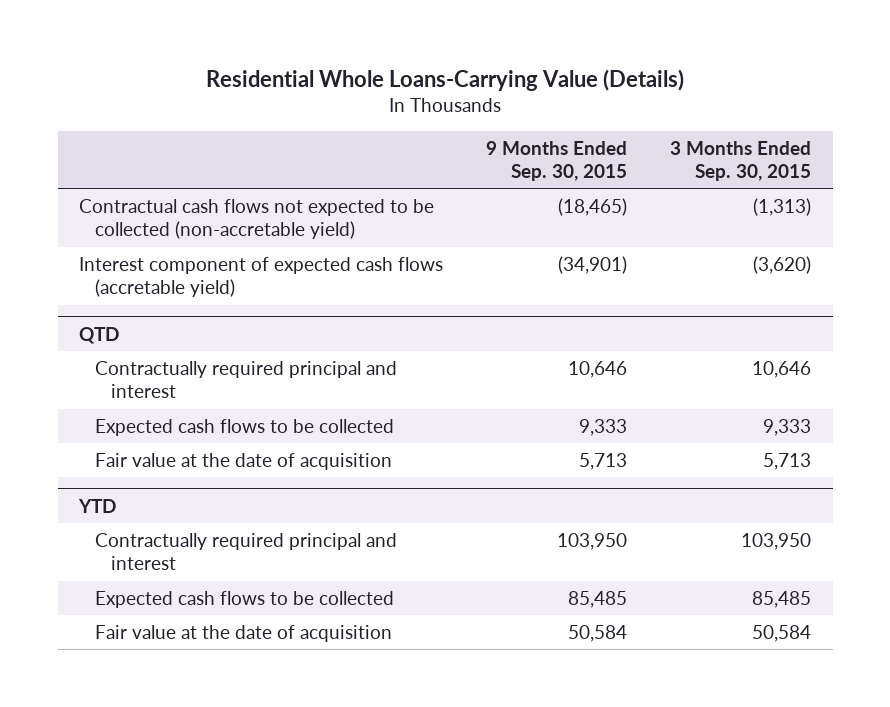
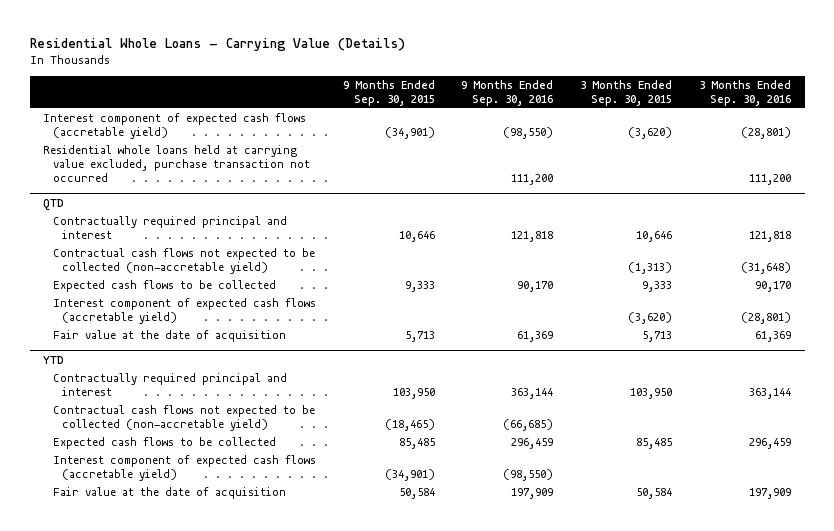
[206,68,685,91] Residential Whole Loans-Carrying Value (Details) -> [29,38,405,52] Residential Whole Loans - Carrying Value (Details)
none -> [461,79,554,106] 9 Months Ended Sep. 30, 2016
none -> [699,79,792,106] 3 Months Ended Sep. 30, 2016
[79,198,435,240] Contractual cash flows not expected to be collected (non-accretable yield) -> none
none -> [43,145,310,182] Residential whole loans held at carrying value excluded, purchase transaction not occurred
none -> [52,248,315,274] Contractual cash flows not expected to be collected (non-accretable yield)
none -> [52,298,316,324] Interest component of expected cash flows (accretable yield)
none -> [52,405,315,431] Contractual cash flows not expected to be collected (non-accretable yield)
none -> [52,455,316,481] Interest component of expected cash flows (accretable yield)

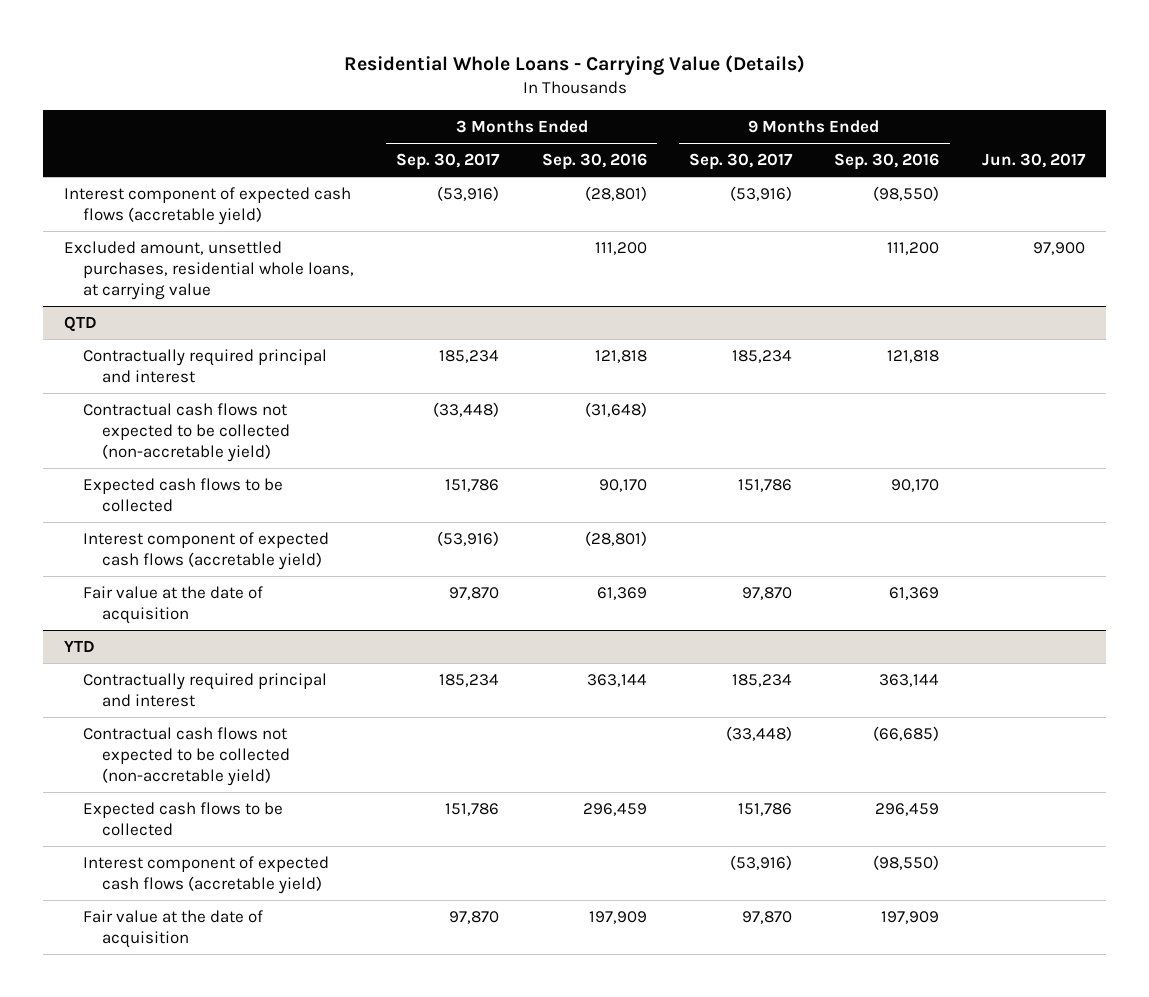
[342,79,435,106] 9 Months Ended Sep. 30, 2015 -> none
[580,79,673,106] 3 Months Ended Sep. 30, 2015 -> none
none -> [396,153,501,171] Sep. 30, 2017
none -> [689,153,794,171] Sep. 30, 2017
none -> [981,153,1086,169] Jun. 30, 2017
[43,145,310,182] Residential whole loans held at carrying value excluded, purchase transaction not occurred -> [64,240,355,300] Excluded amount, unsettled purchases, residential whole loans, at carrying value

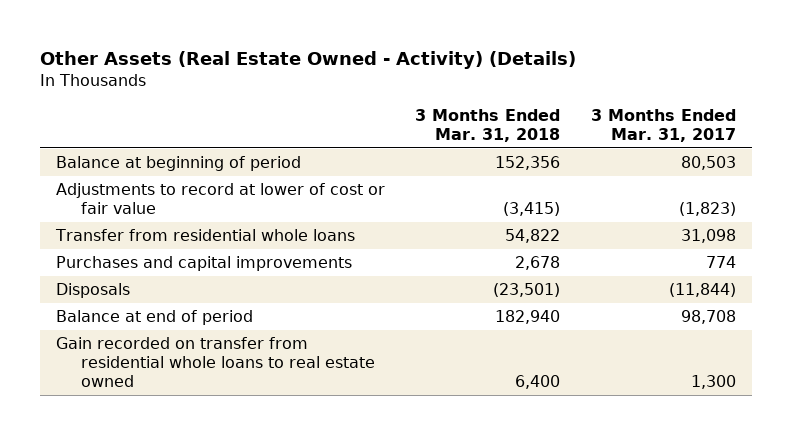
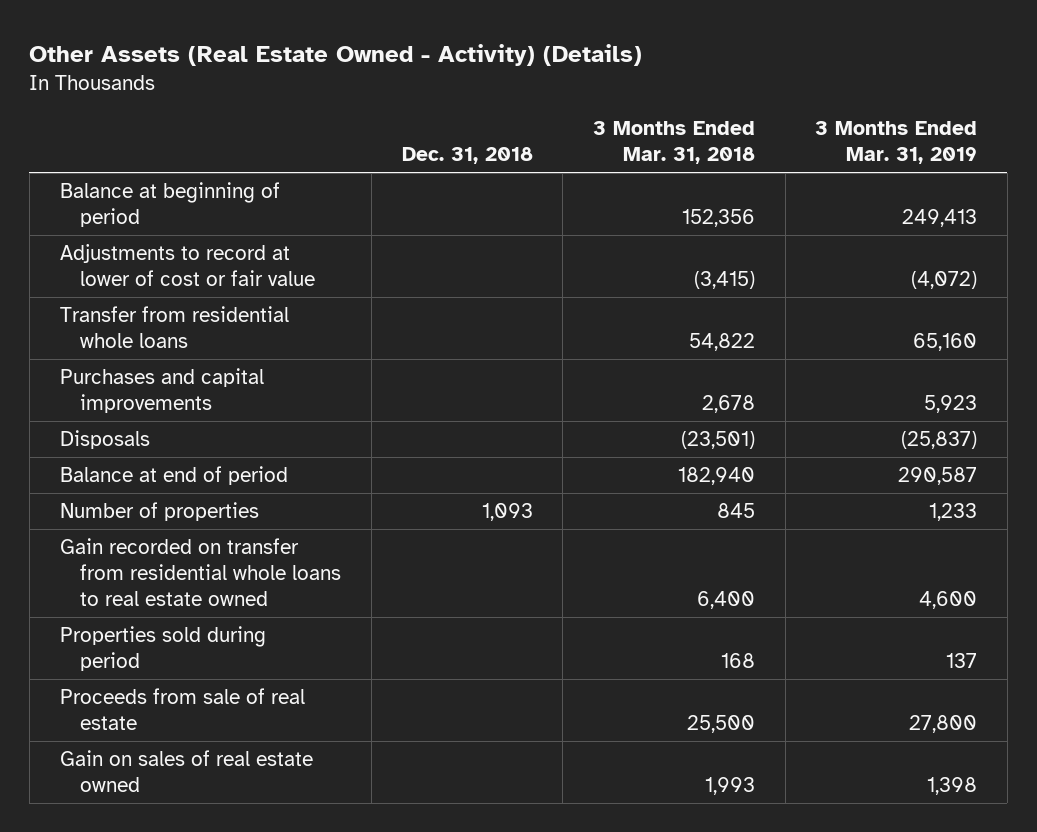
[591,108,737,142] 3 Months Ended Mar. 31, 2017 -> none
none -> [401,147,533,165] Dec. 31, 2018
none -> [815,121,978,165] 3 Months Ended Mar. 31, 2019
none -> [59,501,259,521] Number of properties
none -> [59,625,266,671] Properties sold during period
none -> [59,687,305,730] Proceeds from sale of real estate
none -> [59,749,313,792] Gain on sales of real estate owned

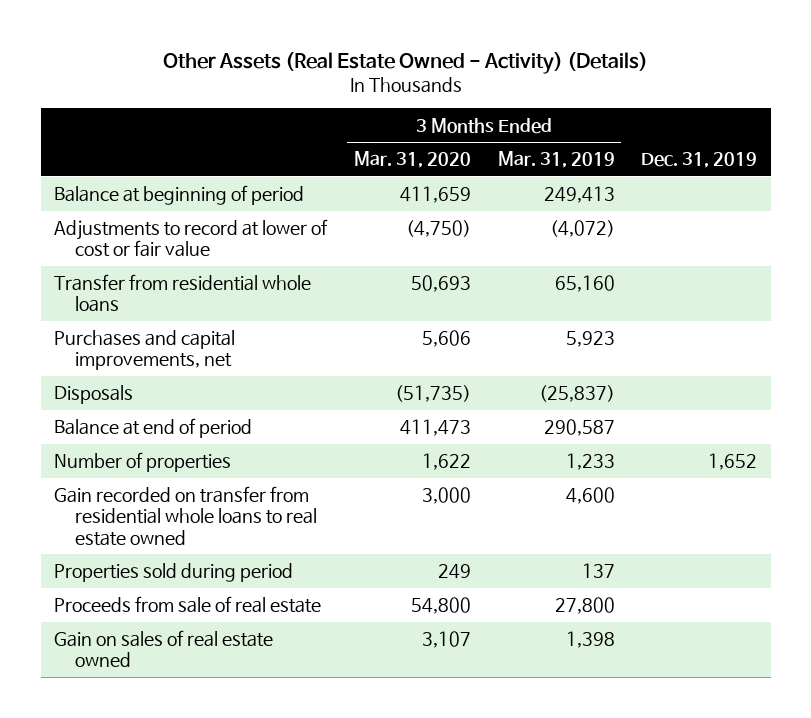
[401,147,533,165] Dec. 31, 2018 -> none
[592,121,755,165] 3 Months Ended Mar. 31, 2018 -> none
none -> [353,151,471,169] Mar. 31, 2020
none -> [641,152,758,169] Dec. 31, 2019
[59,367,264,413] Purchases and capital improvements -> [53,330,235,371] Purchases and capital improvements, net

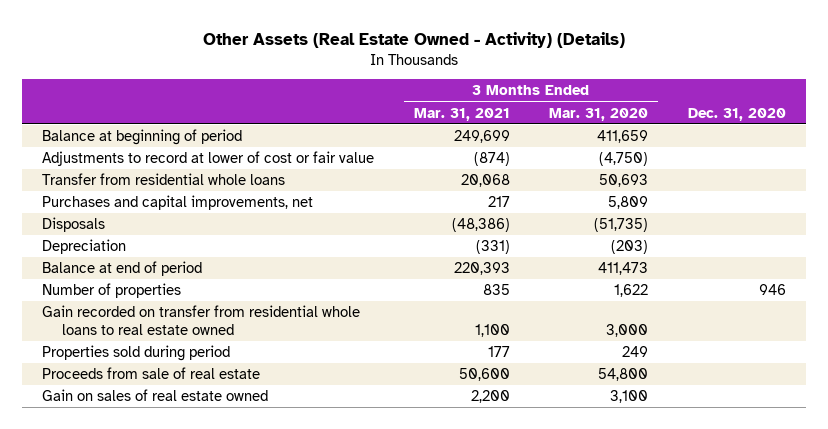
[497,151,615,169] Mar. 31, 2019 -> none
[641,152,758,169] Dec. 31, 2019 -> none
none -> [413,107,510,121] Mar. 31, 2021
none -> [687,107,786,121] Dec. 31, 2020
[421,330,471,348] 5,606 -> [608,196,649,210] 5,809
none -> [42,239,127,255] Depreciation
[421,631,471,649] 3,107 -> [610,390,649,404] 3,100

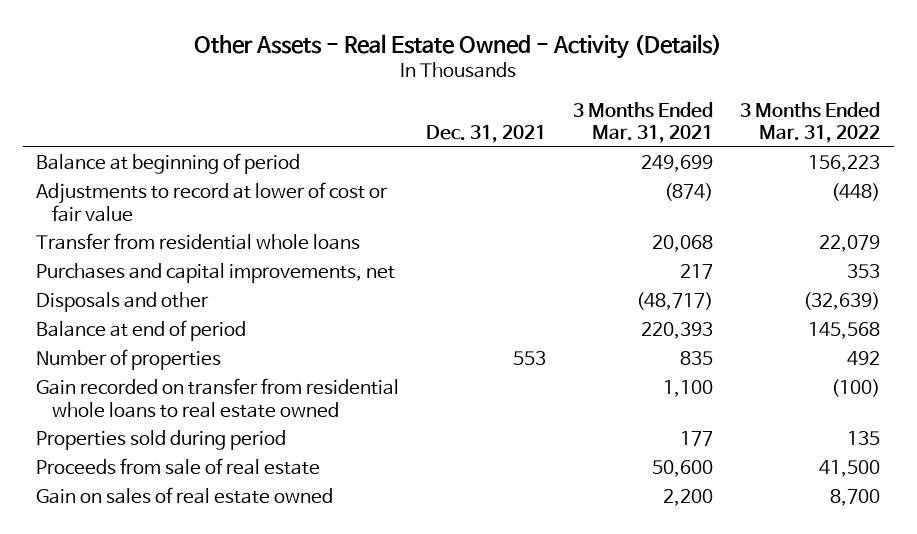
[203,31,626,48] Other Assets (Real Estate Owned - Activity) (Details) -> [194,33,723,59] Other Assets - Real Estate Owned - Activity (Details)
[549,107,649,121] Mar. 31, 2020 -> none
[687,107,786,121] Dec. 31, 2020 -> none
none -> [426,125,547,144] Dec. 31, 2021
none -> [740,101,881,144] 3 Months Ended Mar. 31, 2022
[42,239,127,255] Depreciation -> none
[42,217,106,233] Disposals -> [36,292,210,313] Disposals and other
[451,218,510,233] (48,386) -> [636,292,714,311] (48,717)

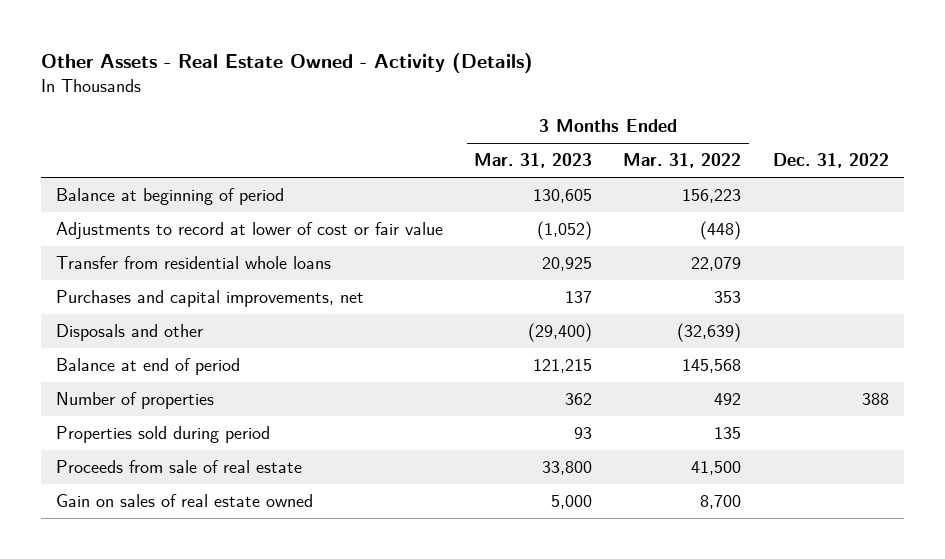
[426,125,547,144] Dec. 31, 2021 -> none
[573,101,714,144] 3 Months Ended Mar. 31, 2021 -> none
none -> [474,153,593,169] Mar. 31, 2023
none -> [772,153,889,169] Dec. 31, 2022
[36,378,400,418] Gain recorded on transfer from residential whole loans to real estate owned -> none

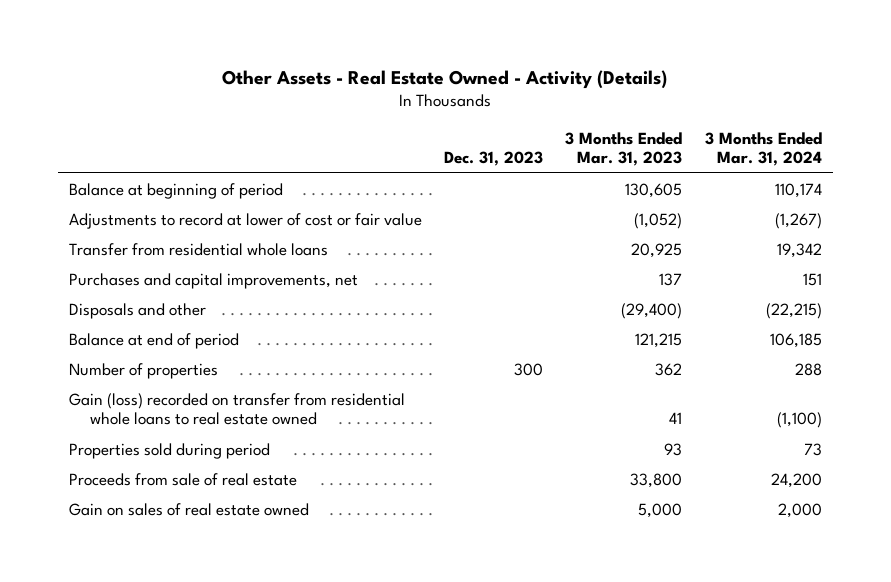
[623,153,742,169] Mar. 31, 2022 -> none
[772,153,889,169] Dec. 31, 2022 -> none
none -> [444,151,544,167] Dec. 31, 2023
none -> [704,131,822,167] 3 Months Ended Mar. 31, 2024
none -> [68,392,405,426] Gain (loss) recorded on transfer from residential whole loans to real estate owned

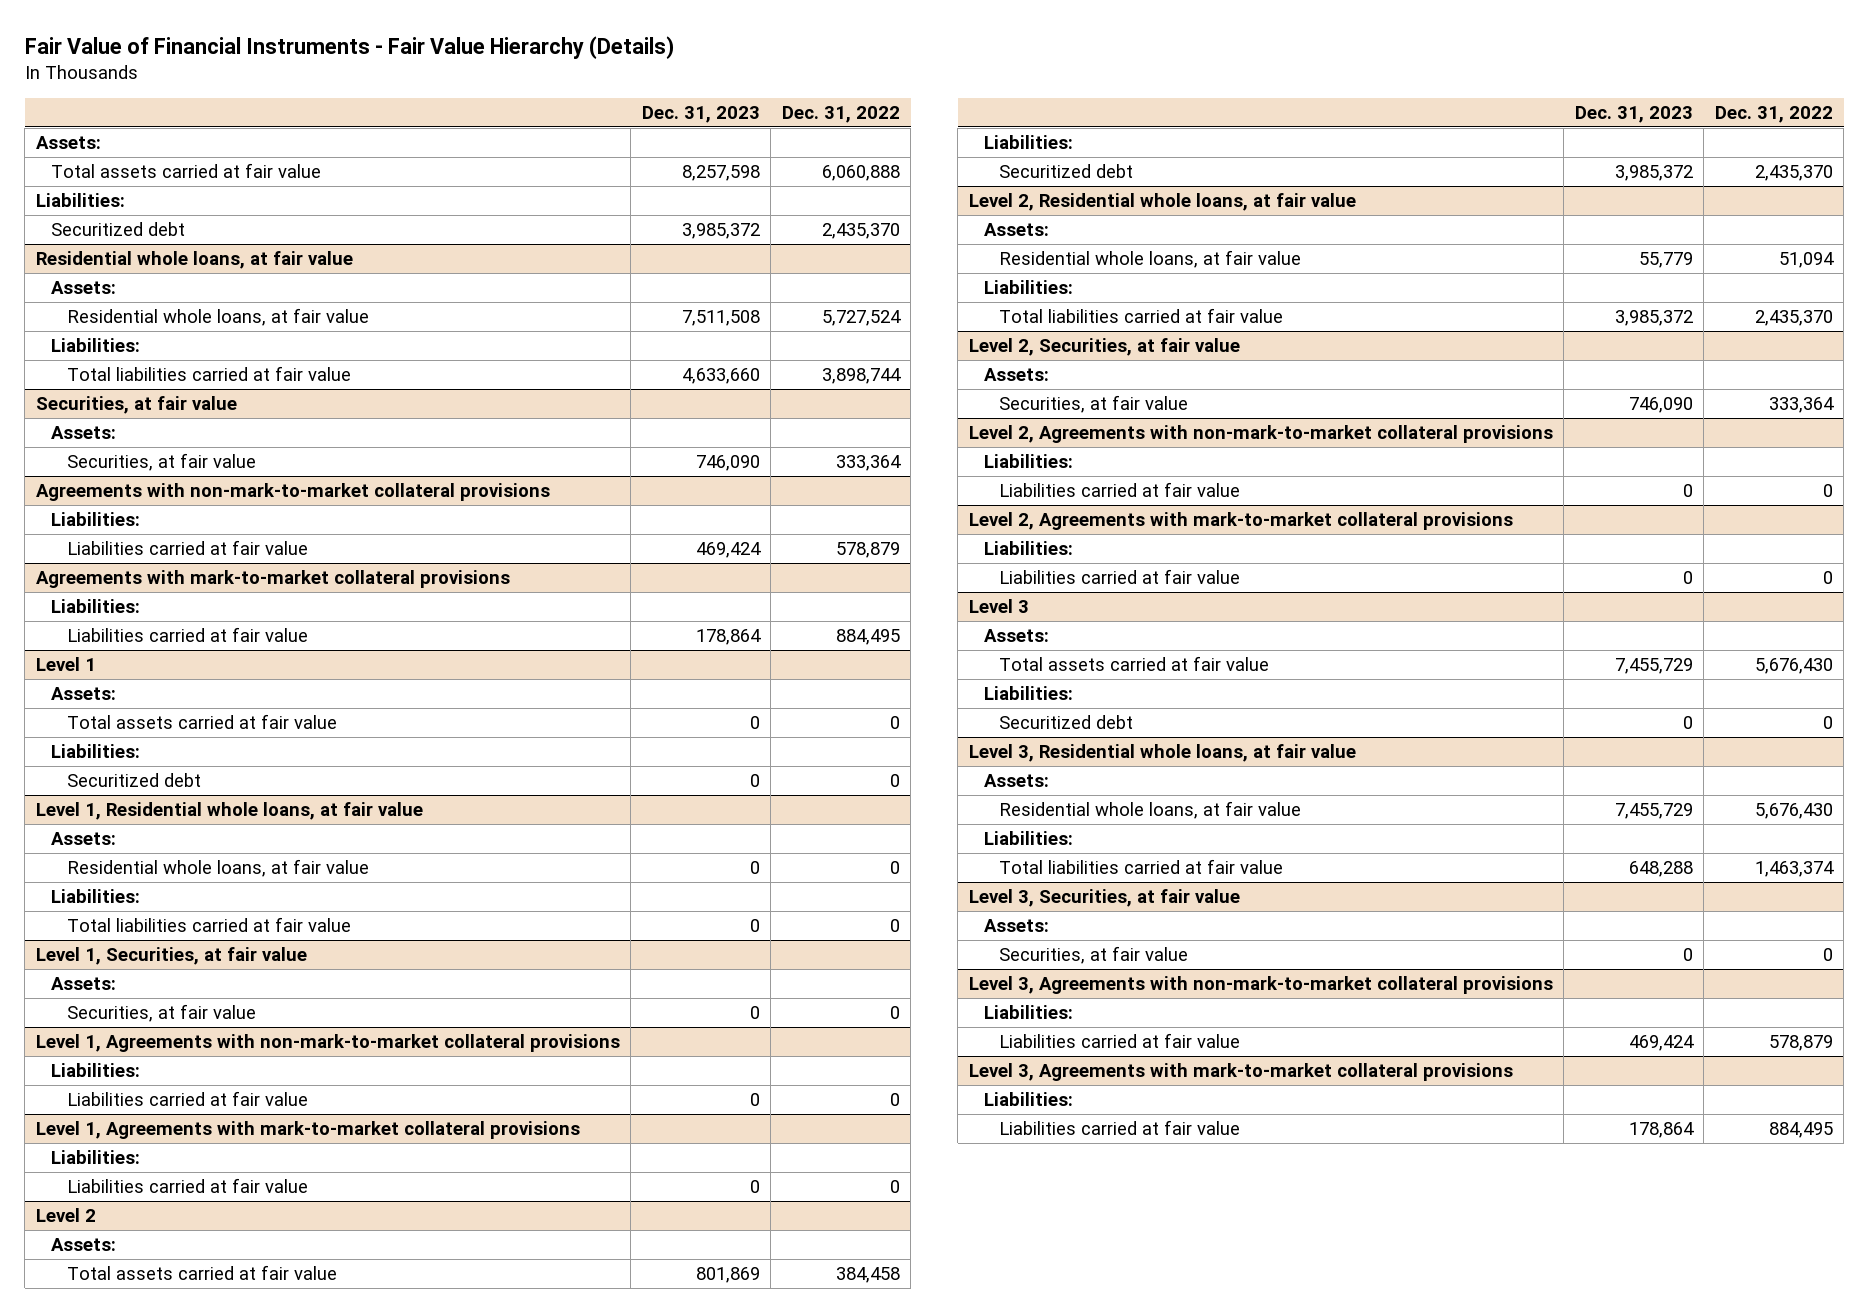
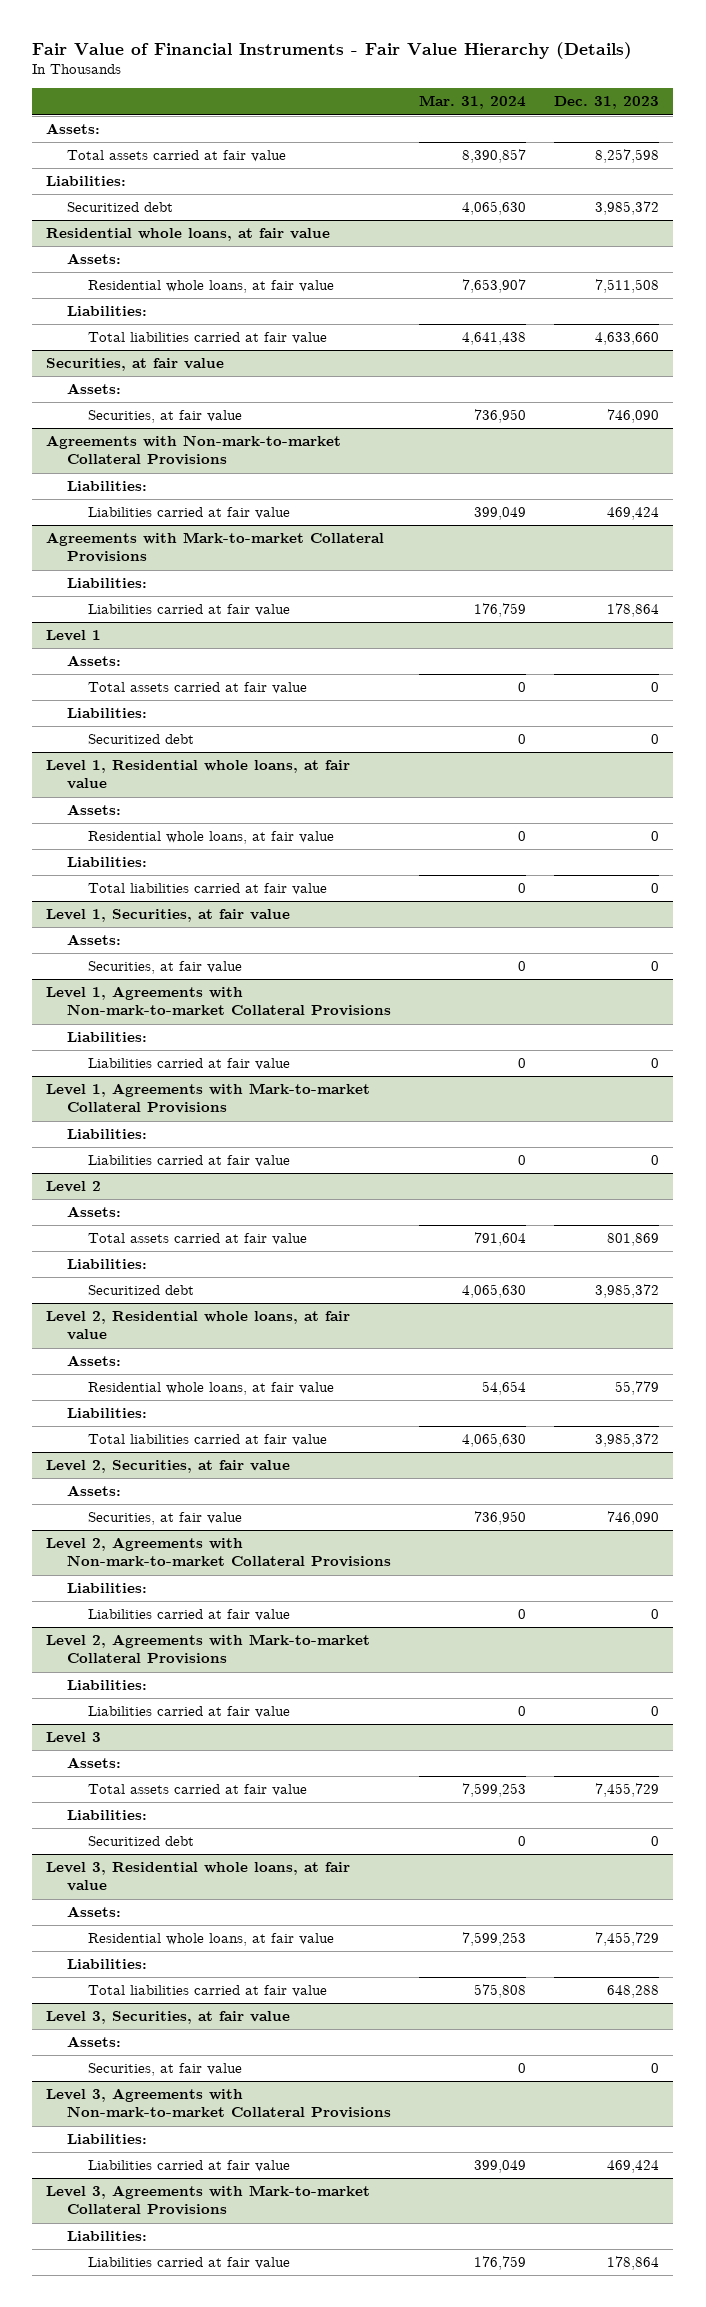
[781,105,900,123] Dec. 31, 2022 -> none
none -> [419,95,527,110] Mar. 31, 2024
[35,483,550,502] Agreements with non-mark-to-market collateral provisions -> [46,435,342,466] Agreements with Non-mark-to-market Collateral Provisions
[35,570,510,589] Agreements with mark-to-market collateral provisions -> [46,532,385,563] Agreements with Mark-to-market Collateral Provisions
[35,1034,620,1053] Level 1, Agreements with non-mark-to-market collateral provisions -> [46,986,392,1017] Level 1, Agreements with Non-mark-to-market Collateral Provisions
[35,1121,580,1140] Level 1, Agreements with mark-to-market collateral provisions -> [46,1083,371,1114] Level 1, Agreements with Mark-to-market Collateral Provisions
[968,425,1553,444] Level 2, Agreements with non-mark-to-market collateral provisions -> [46,1537,392,1568] Level 2, Agreements with Non-mark-to-market Collateral Provisions
[968,512,1513,531] Level 2, Agreements with mark-to-market collateral provisions -> [46,1634,371,1665] Level 2, Agreements with Mark-to-market Collateral Provisions
[968,976,1553,995] Level 3, Agreements with non-mark-to-market collateral provisions -> [46,2088,392,2119] Level 3, Agreements with Non-mark-to-market Collateral Provisions
[968,1063,1513,1082] Level 3, Agreements with mark-to-market collateral provisions -> [46,2185,371,2216] Level 3, Agreements with Mark-to-market Collateral Provisions

